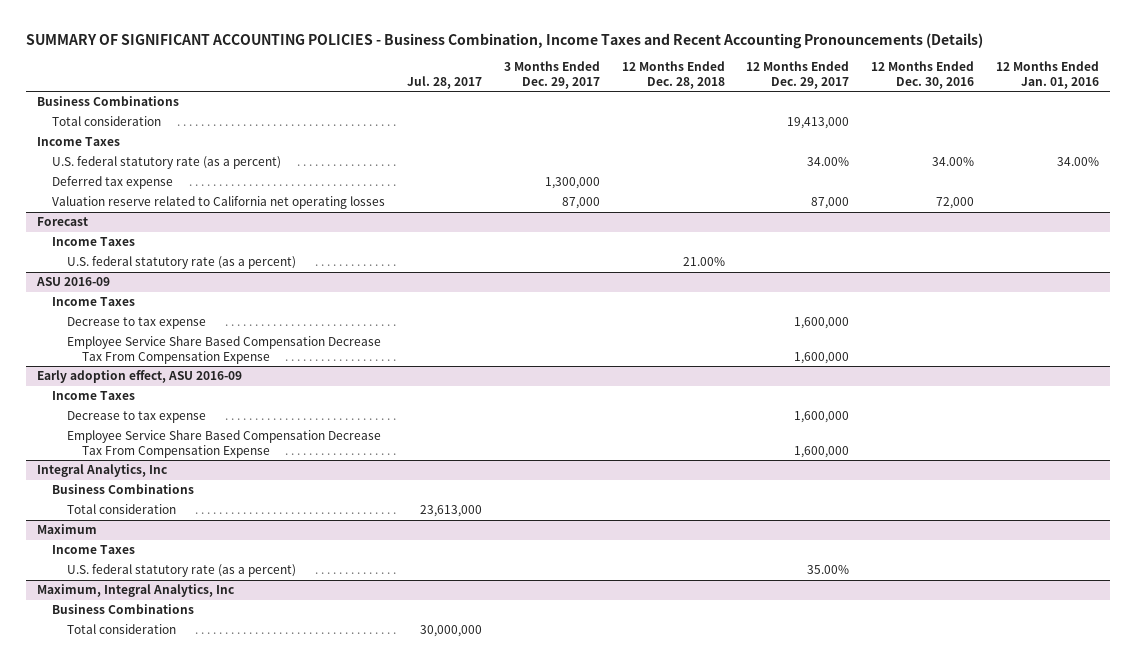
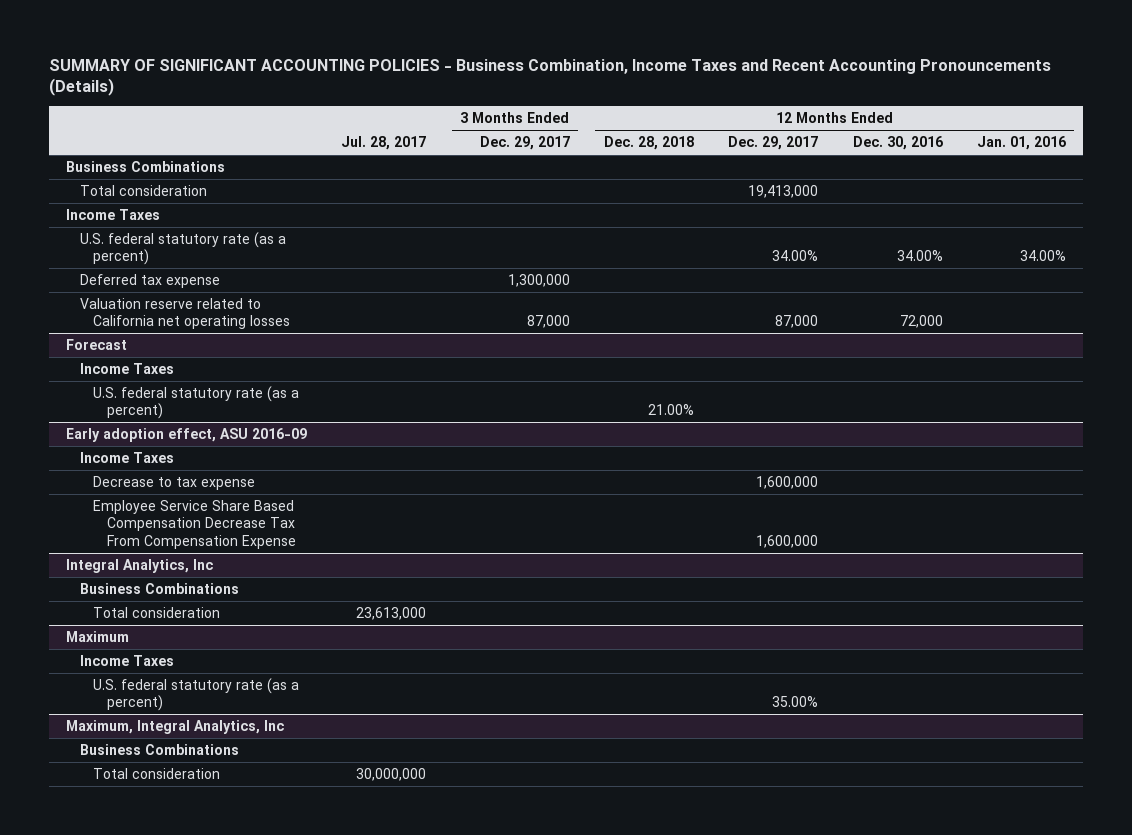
[36,277,111,287] ASU 2016-09 -> none
[52,297,136,307] Income Taxes -> none
[66,317,206,330] Decrease to tax expense -> none
[66,336,381,364] Employee Service Share Based Compensation Decrease Tax From Compensation Expense -> none

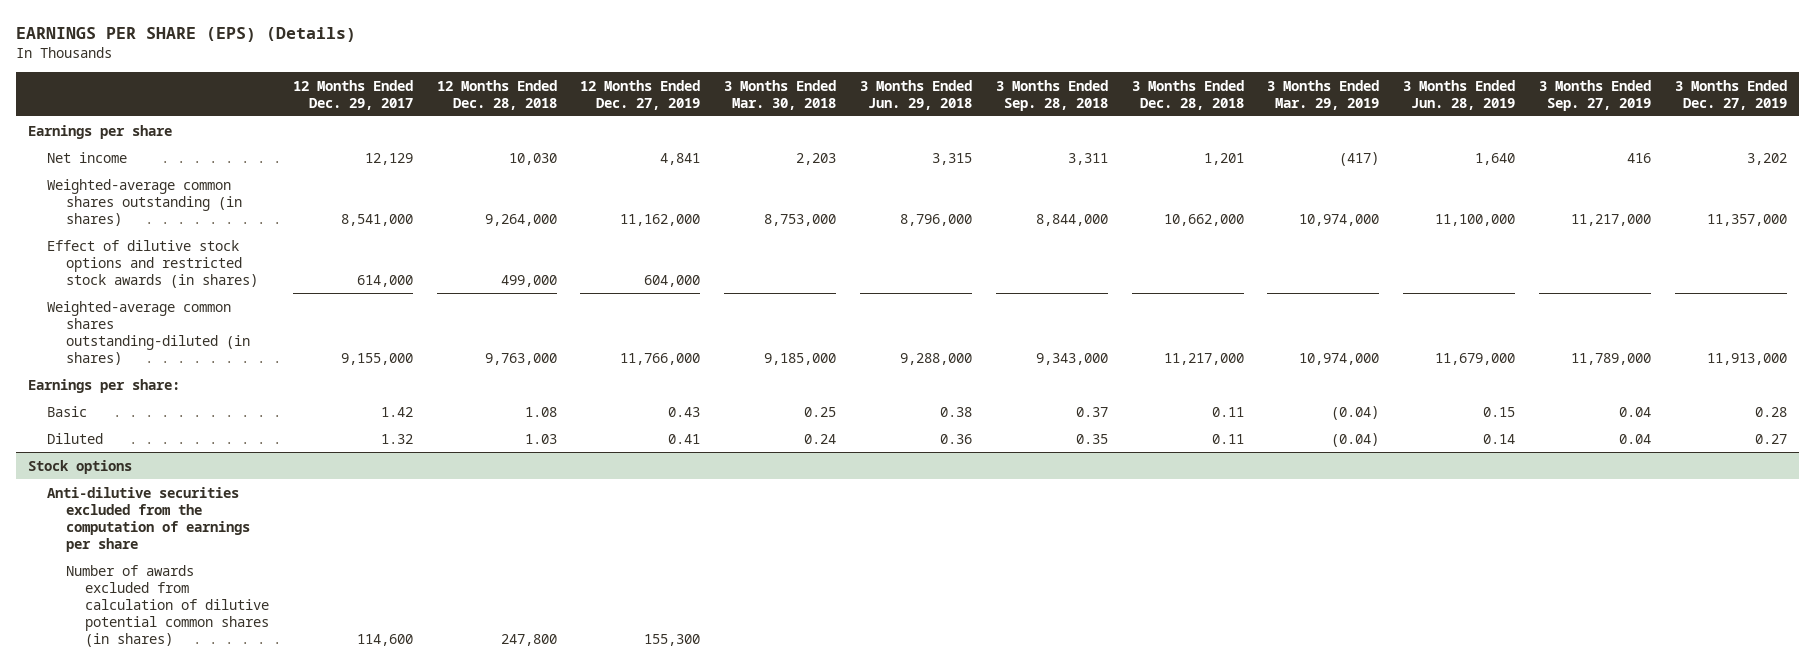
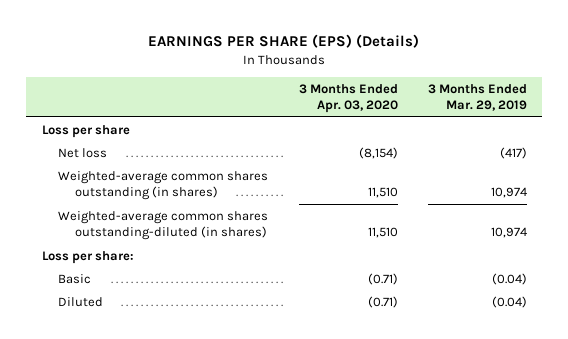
[292,79,413,110] 12 Months Ended Dec. 29, 2017 -> none
[436,79,557,110] 12 Months Ended Dec. 28, 2018 -> none
[580,79,701,110] 12 Months Ended Dec. 27, 2019 -> none
[724,79,837,110] 3 Months Ended Mar. 30, 2018 -> none
[859,79,972,110] 3 Months Ended Jun. 29, 2018 -> none
[995,79,1108,111] 3 Months Ended Sep. 28, 2018 -> none
[1131,79,1244,110] 3 Months Ended Dec. 28, 2018 -> none
[1403,79,1516,110] 3 Months Ended Jun. 28, 2019 -> none
[1538,79,1651,111] 3 Months Ended Sep. 27, 2019 -> none
[1674,79,1787,110] 3 Months Ended Dec. 27, 2019 -> none
none -> [298,83,398,113] 3 Months Ended Apr. 03, 2020
[47,239,259,288] Effect of dilutive stock options and restricted stock awards (in shares) -> none
[28,124,173,139] Earnings per share -> [41,124,130,138] Loss per share
[47,151,128,163] Net income -> [58,147,108,158] Net loss
[1299,213,1380,226] 10,974,000 -> [490,187,527,199] 10,974
[1299,352,1380,365] 10,974,000 -> [490,227,527,239] 10,974
[28,378,181,393] Earnings per share: -> [41,250,134,264] Loss per share:
[28,459,133,474] Stock options -> none
[47,486,251,552] Anti-dilutive securities excluded from the computation of earnings per share -> none
[66,564,269,647] Number of awards excluded from calculation of dilutive potential common shares (in shares) -> none

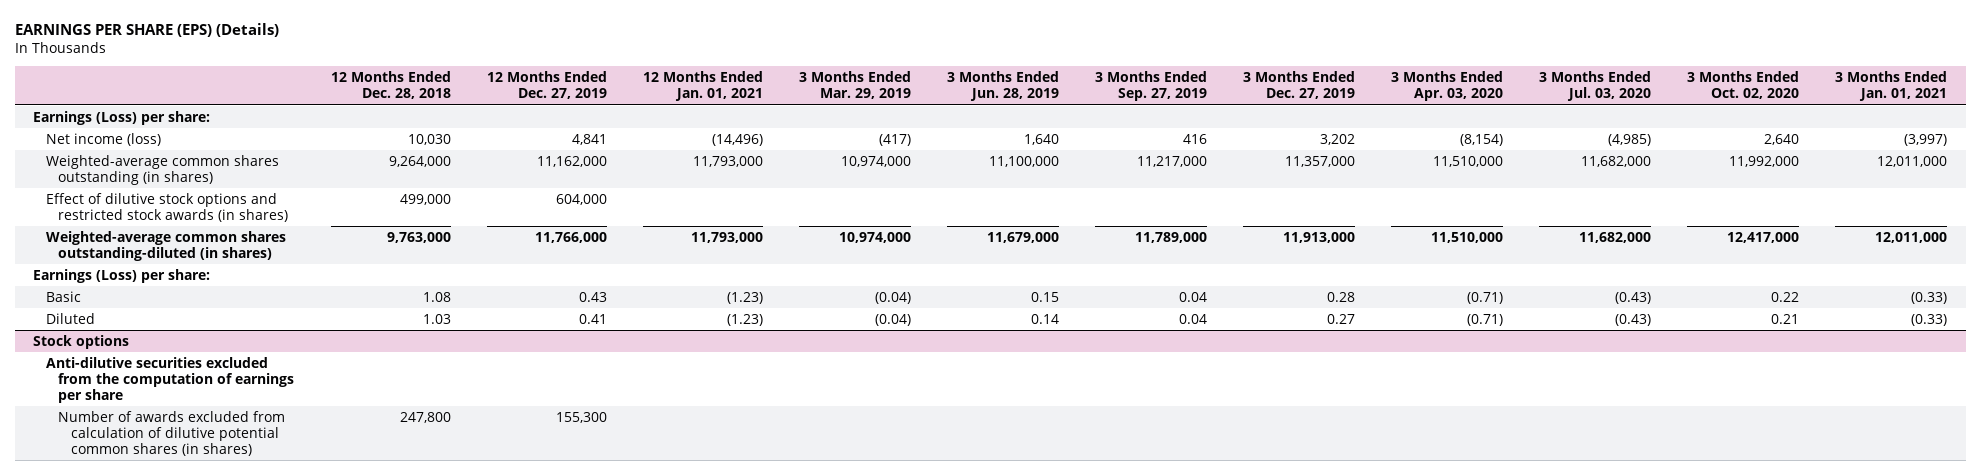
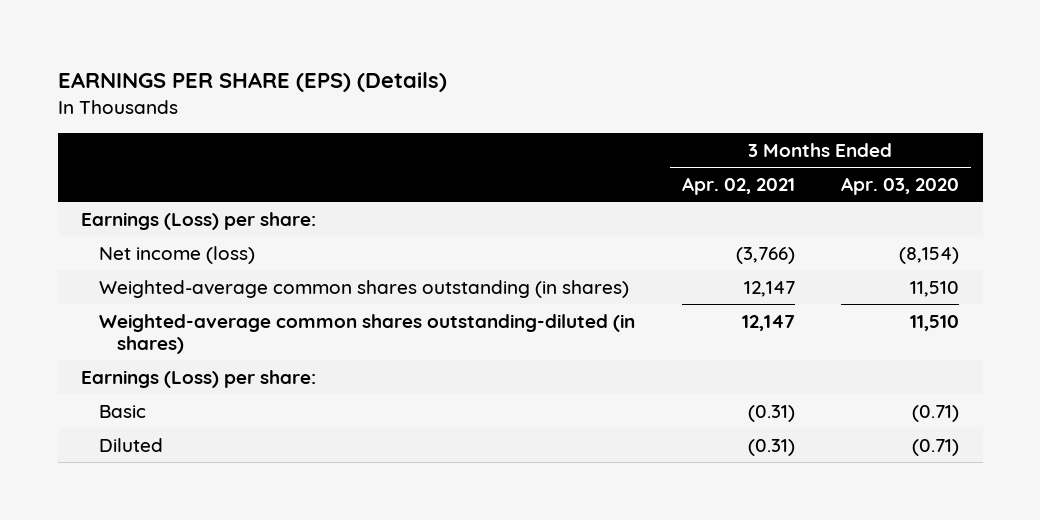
[330,71,451,100] 12 Months Ended Dec. 28, 2018 -> none
[486,71,607,100] 12 Months Ended Dec. 27, 2019 -> none
[642,71,763,102] 12 Months Ended Jan. 01, 2021 -> none
[798,71,911,100] 3 Months Ended Mar. 29, 2019 -> none
[946,71,1059,102] 3 Months Ended Jun. 28, 2019 -> none
[1094,71,1207,102] 3 Months Ended Sep. 27, 2019 -> none
[1243,71,1356,100] 3 Months Ended Dec. 27, 2019 -> none
[1539,71,1652,102] 3 Months Ended Jul. 03, 2020 -> none
[1687,71,1800,100] 3 Months Ended Oct. 02, 2020 -> none
[1835,71,1948,102] 3 Months Ended Jan. 01, 2021 -> none
none -> [681,177,795,196] Apr. 02, 2021
[45,192,289,222] Effect of dilutive stock options and restricted stock awards (in shares) -> none
[1433,155,1504,167] 11,510,000 -> [910,280,960,297] 11,510
[1431,231,1504,243] 11,510,000 -> [910,314,960,331] 11,510
[32,334,129,349] Stock options -> none
[45,356,295,403] Anti-dilutive securities excluded from the computation of earnings per share -> none
[58,410,286,456] Number of awards excluded from calculation of dilutive potential common shares (in shares) -> none

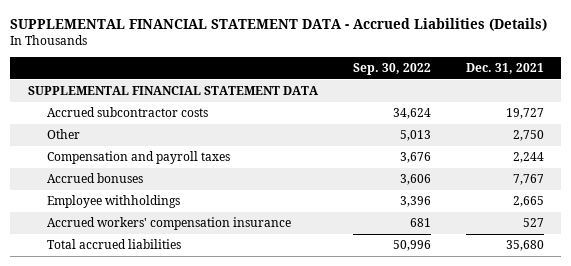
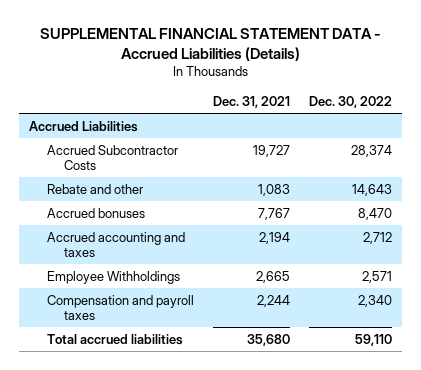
[352,62,431,75] Sep. 30, 2022 -> none
none -> [309,95,393,108] Dec. 30, 2022
[27,86,319,96] SUPPLEMENTAL FINANCIAL STATEMENT DATA -> none
[46,129,80,140] Other -> none
none -> [28,120,138,132] Accrued Liabilities
[46,107,208,118] Accrued subcontractor costs -> [46,144,178,170] Accrued Subcontractor Costs
none -> [46,183,143,194] Rebate and other
[46,217,291,231] Accrued workers' compensation insurance -> none
none -> [46,231,185,257] Accrued accounting and taxes
[46,195,180,209] Employee withholdings -> [46,270,180,284] Employee Withholdings
[46,151,230,165] Compensation and payroll taxes -> [46,294,194,320] Compensation and payroll taxes

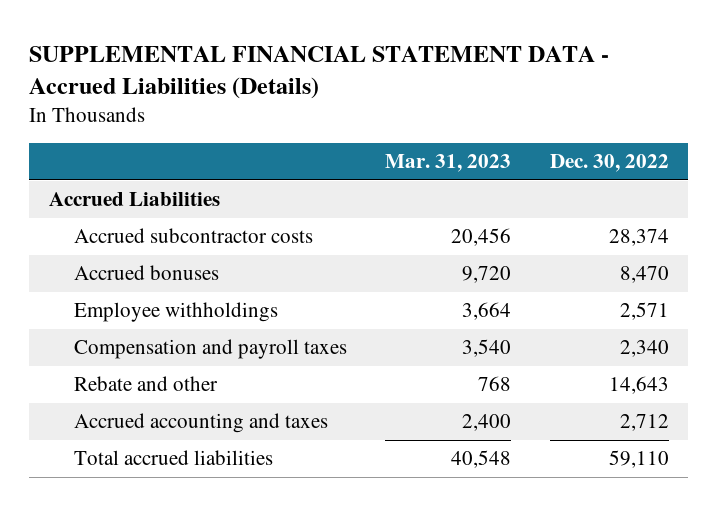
[212,95,290,108] Dec. 31, 2021 -> none
none -> [385,154,512,173] Mar. 31, 2023
[46,144,178,170] Accrued Subcontractor Costs -> [73,228,313,244] Accrued subcontractor costs
[46,270,180,284] Employee Withholdings -> [73,302,278,323] Employee withholdings
[46,183,143,194] Rebate and other -> [73,376,218,392] Rebate and other
[46,231,185,257] Accrued accounting and taxes -> [73,413,328,434] Accrued accounting and taxes

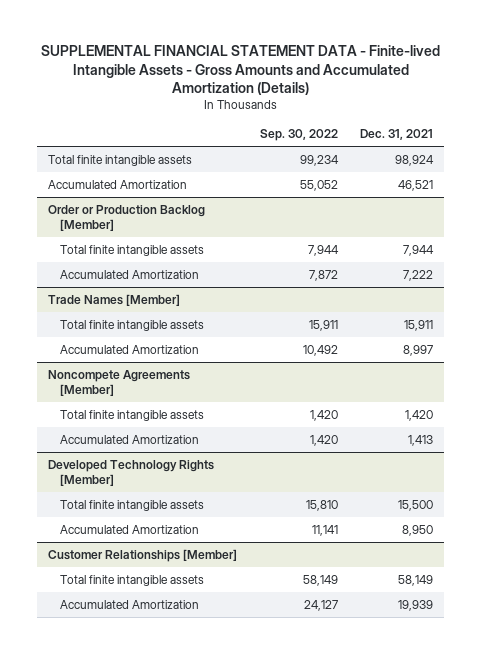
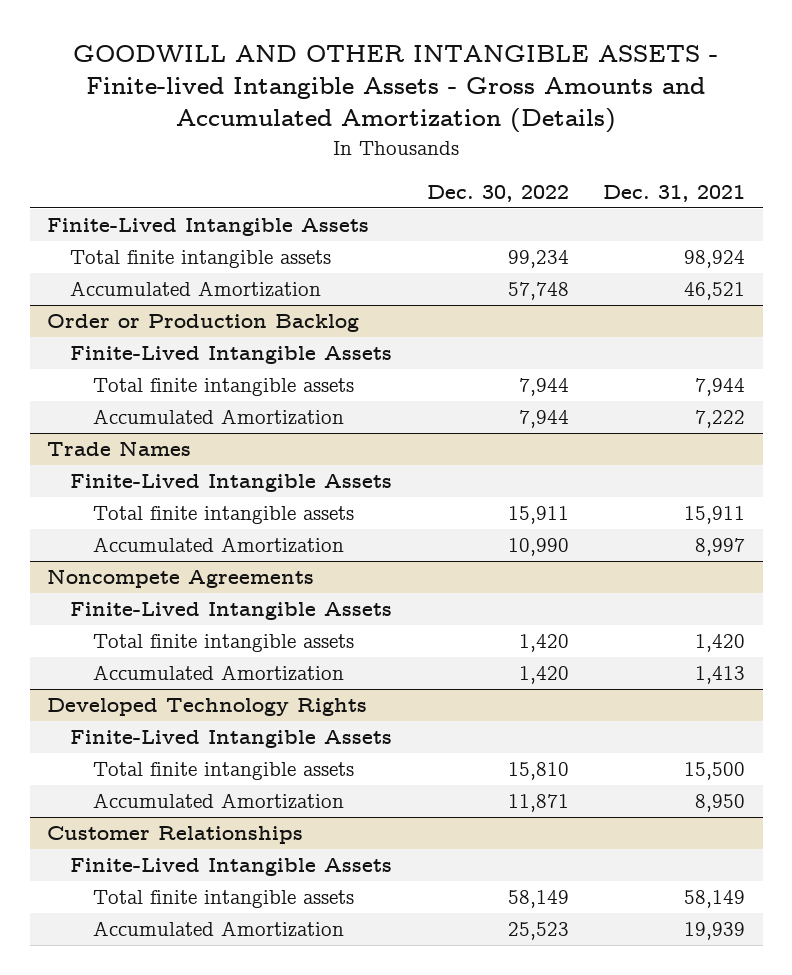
[40,44,440,96] SUPPLEMENTAL FINANCIAL STATEMENT DATA - Finite-lived Intangible Assets - Gross Amounts and Accumulated Amortization (Details) -> [73,45,719,134] GOODWILL AND OTHER INTANGIBLE ASSETS - Finite-lived Intangible Assets - Gross Amounts and Accumulated Amortization (Details)
[259,129,338,142] Sep. 30, 2022 -> none
none -> [426,184,569,202] Dec. 30, 2022
none -> [47,218,370,237] Finite-Lived Intangible Assets
[48,204,206,232] Order or Production Backlog [Member] -> [47,314,360,333] Order or Production Backlog
none -> [70,346,393,365] Finite-Lived Intangible Assets
[48,293,181,306] Trade Names [Member] -> [47,441,192,457] Trade Names
none -> [70,474,393,493] Finite-Lived Intangible Assets
[48,369,191,397] Noncompete Agreements [Member] -> [47,569,315,589] Noncompete Agreements
none -> [70,602,393,621] Finite-Lived Intangible Assets
[48,459,215,487] Developed Technology Rights [Member] -> [47,698,368,717] Developed Technology Rights
none -> [70,730,393,749] Finite-Lived Intangible Assets
[48,548,238,562] Customer Relationships [Member] -> [47,826,304,845] Customer Relationships
none -> [70,858,393,877] Finite-Lived Intangible Assets

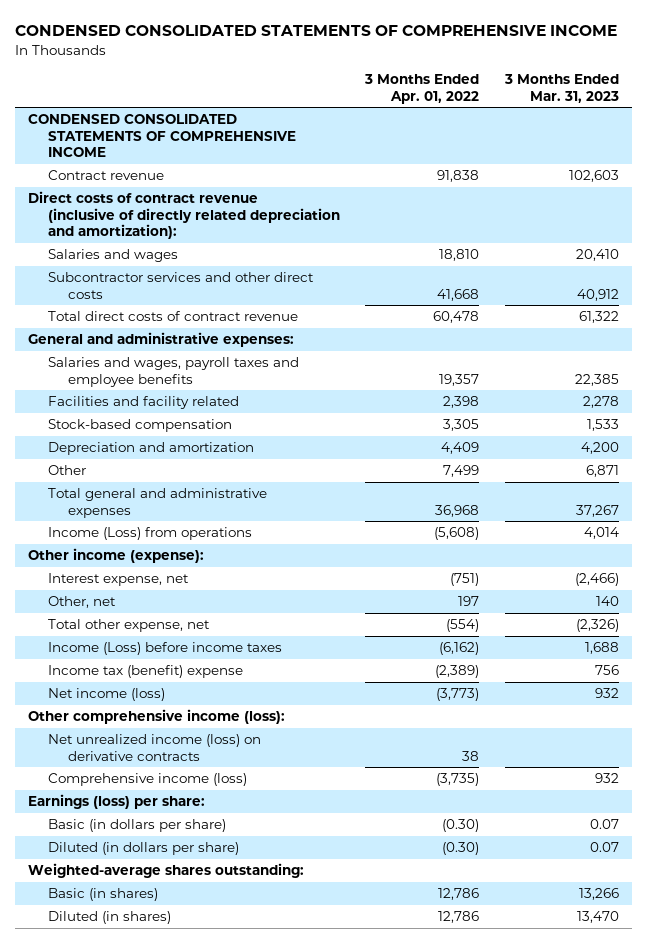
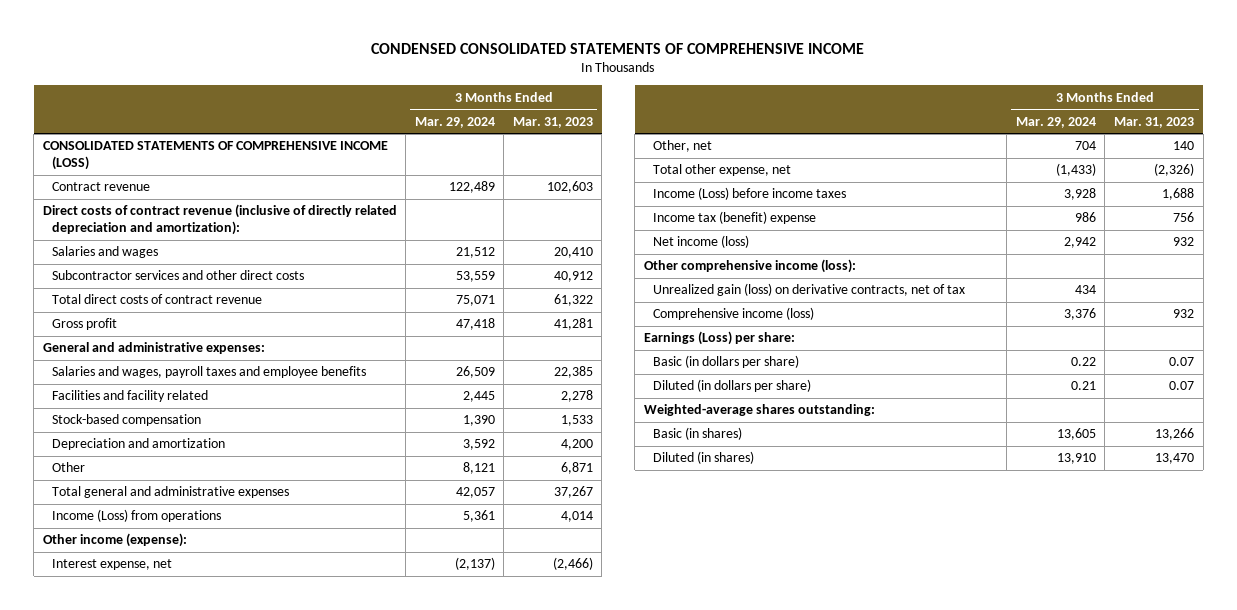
[364,74,480,104] 3 Months Ended Apr. 01, 2022 -> none
none -> [414,116,495,128] Mar. 29, 2024
[28,114,296,157] CONDENSED CONSOLIDATED STATEMENTS OF COMPREHENSIVE INCOME -> [42,141,388,171] CONSOLIDATED STATEMENTS OF COMPREHENSIVE INCOME (LOSS)
none -> [52,318,118,331] Gross profit
[47,734,261,761] Net unrealized income (loss) on derivative contracts -> [653,283,966,297] Unrealized gain (loss) on derivative contracts, net of tax
[28,794,206,810] Earnings (loss) per share: -> [643,331,795,346] Earnings (Loss) per share:

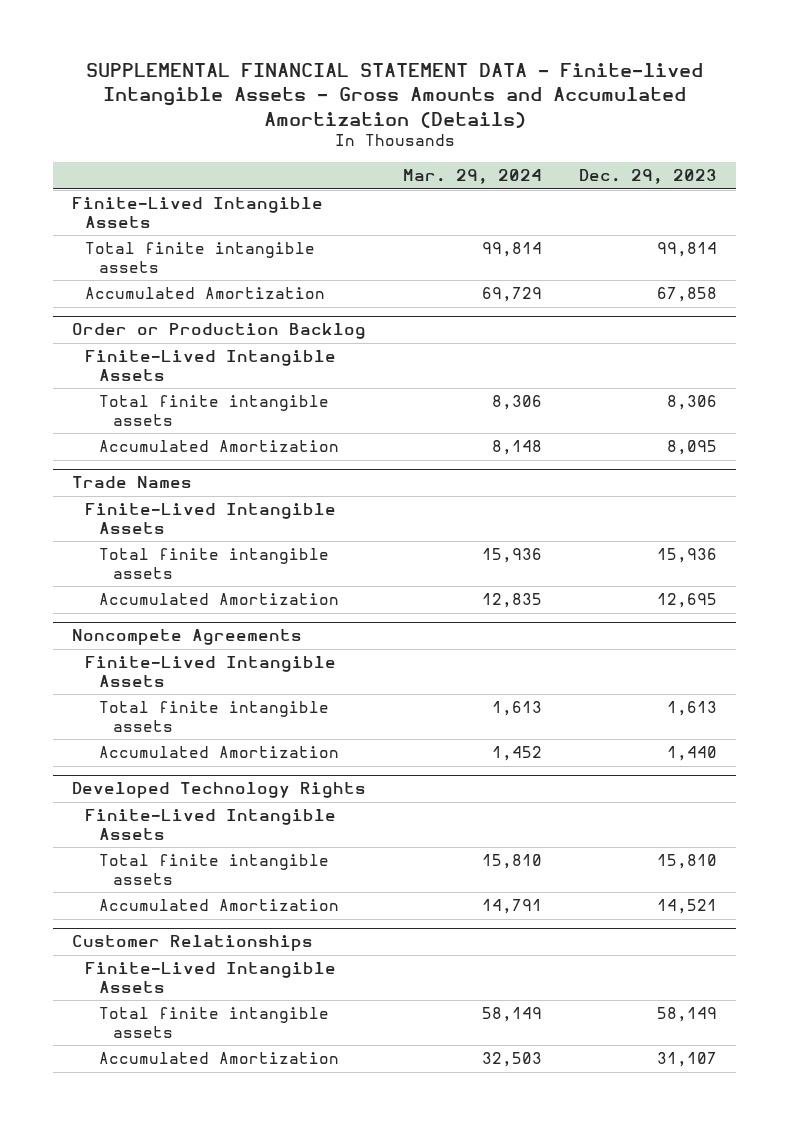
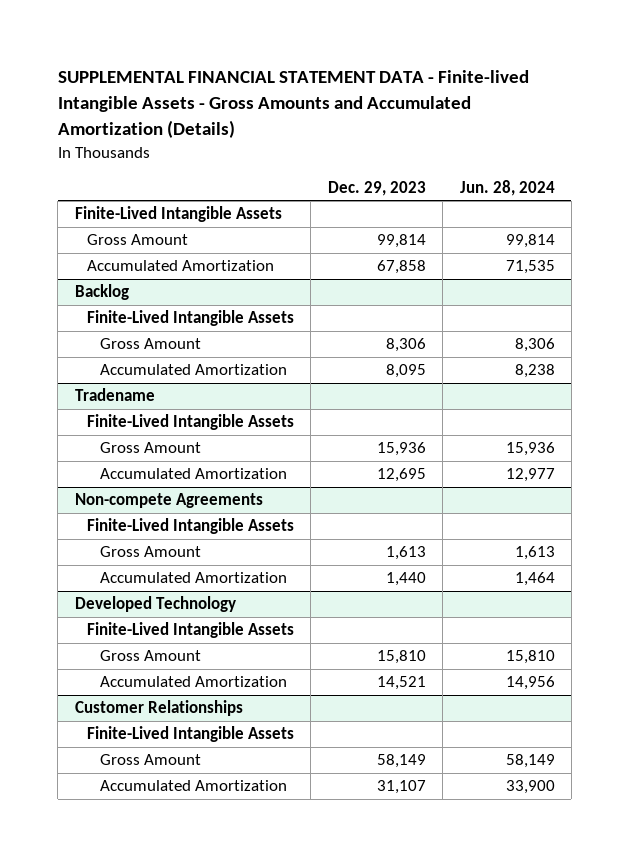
[403,169,543,185] Mar. 29, 2024 -> none
none -> [459,179,555,196] Jun. 28, 2024
[85,242,316,273] Total finite intangible assets -> [87,234,189,246] Gross Amount
[71,323,366,340] Order or Production Backlog -> [74,284,129,301] Backlog
[99,395,330,426] Total finite intangible assets -> [99,338,201,350] Gross Amount
[71,476,192,489] Trade Names -> [74,388,155,402] Tradename
[99,548,330,579] Total finite intangible assets -> [99,442,201,454] Gross Amount
[71,629,302,646] Noncompete Agreements -> [74,493,263,509] Non-compete Agreements
[99,701,330,732] Total finite intangible assets -> [99,546,201,558] Gross Amount
[71,782,366,799] Developed Technology Rights -> [74,596,236,613] Developed Technology
[99,854,330,885] Total finite intangible assets -> [99,650,201,662] Gross Amount
[99,1007,330,1038] Total finite intangible assets -> [99,754,201,766] Gross Amount

